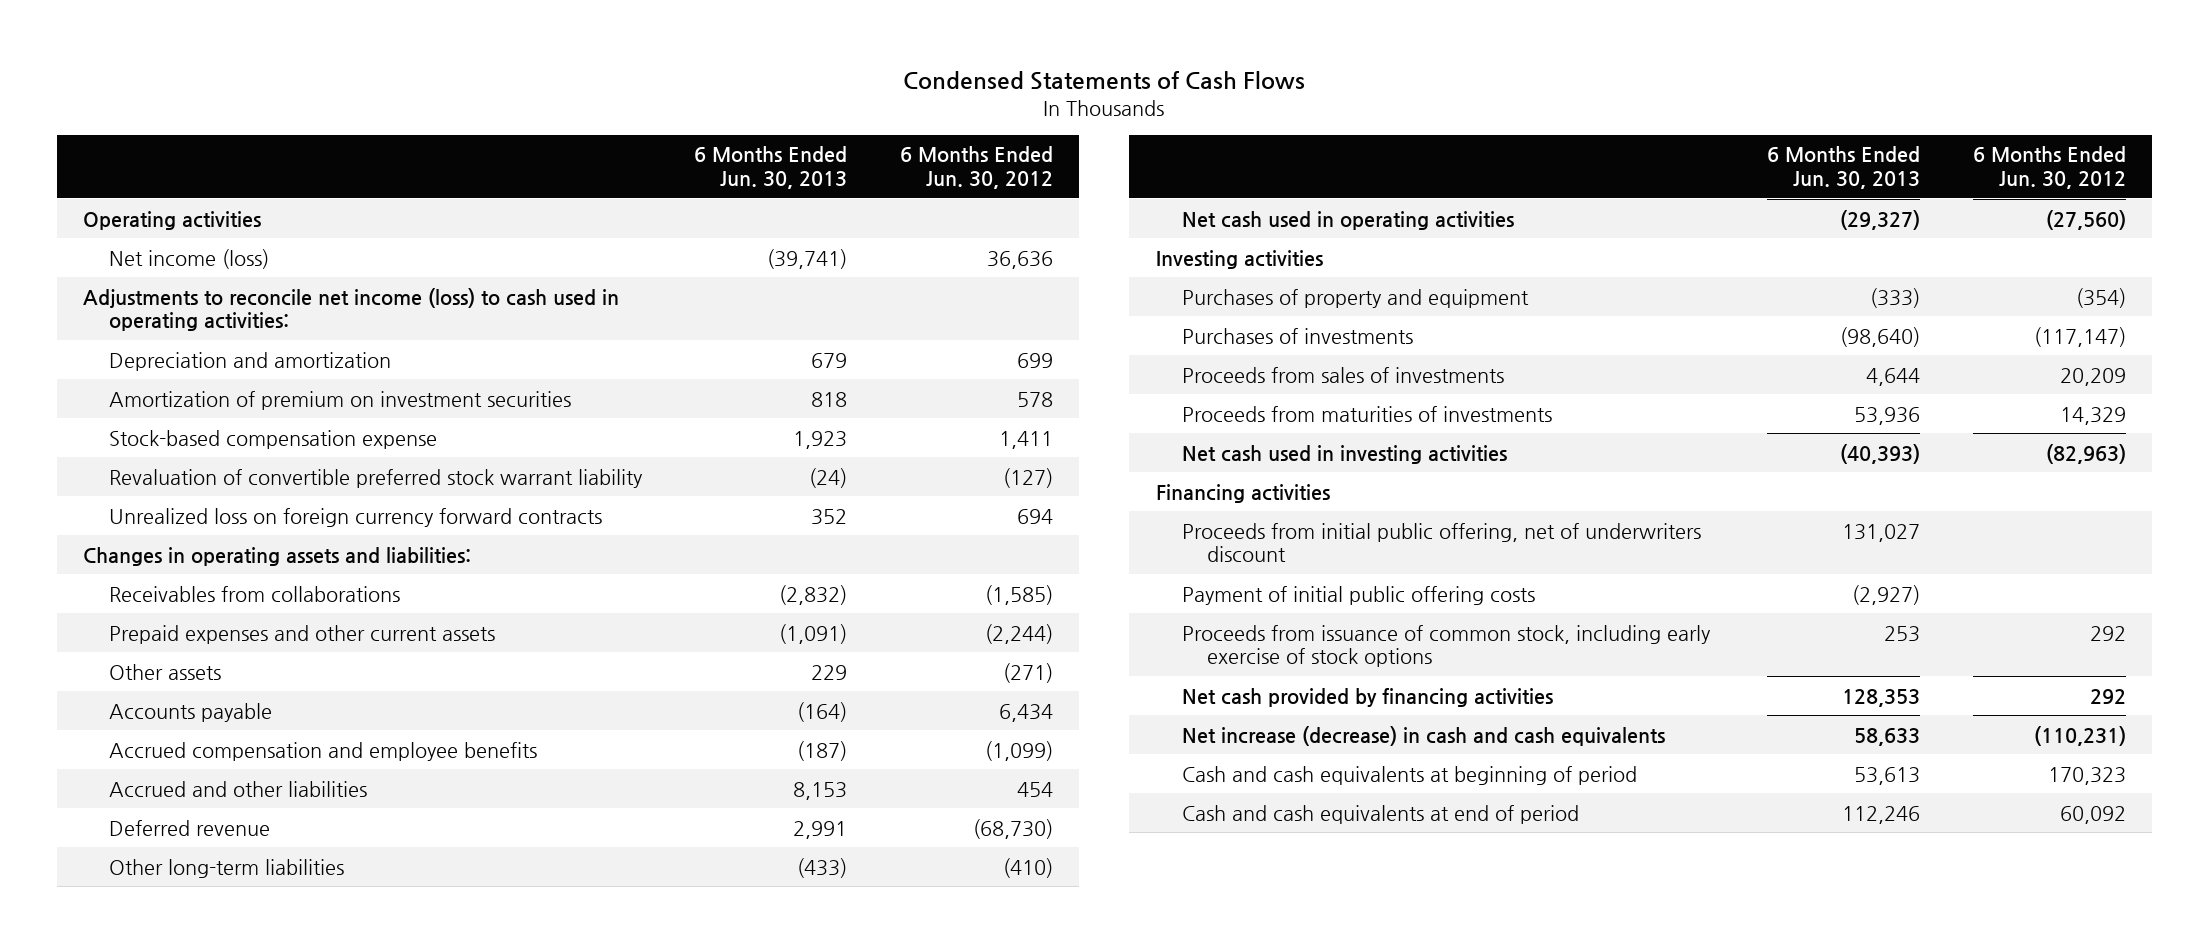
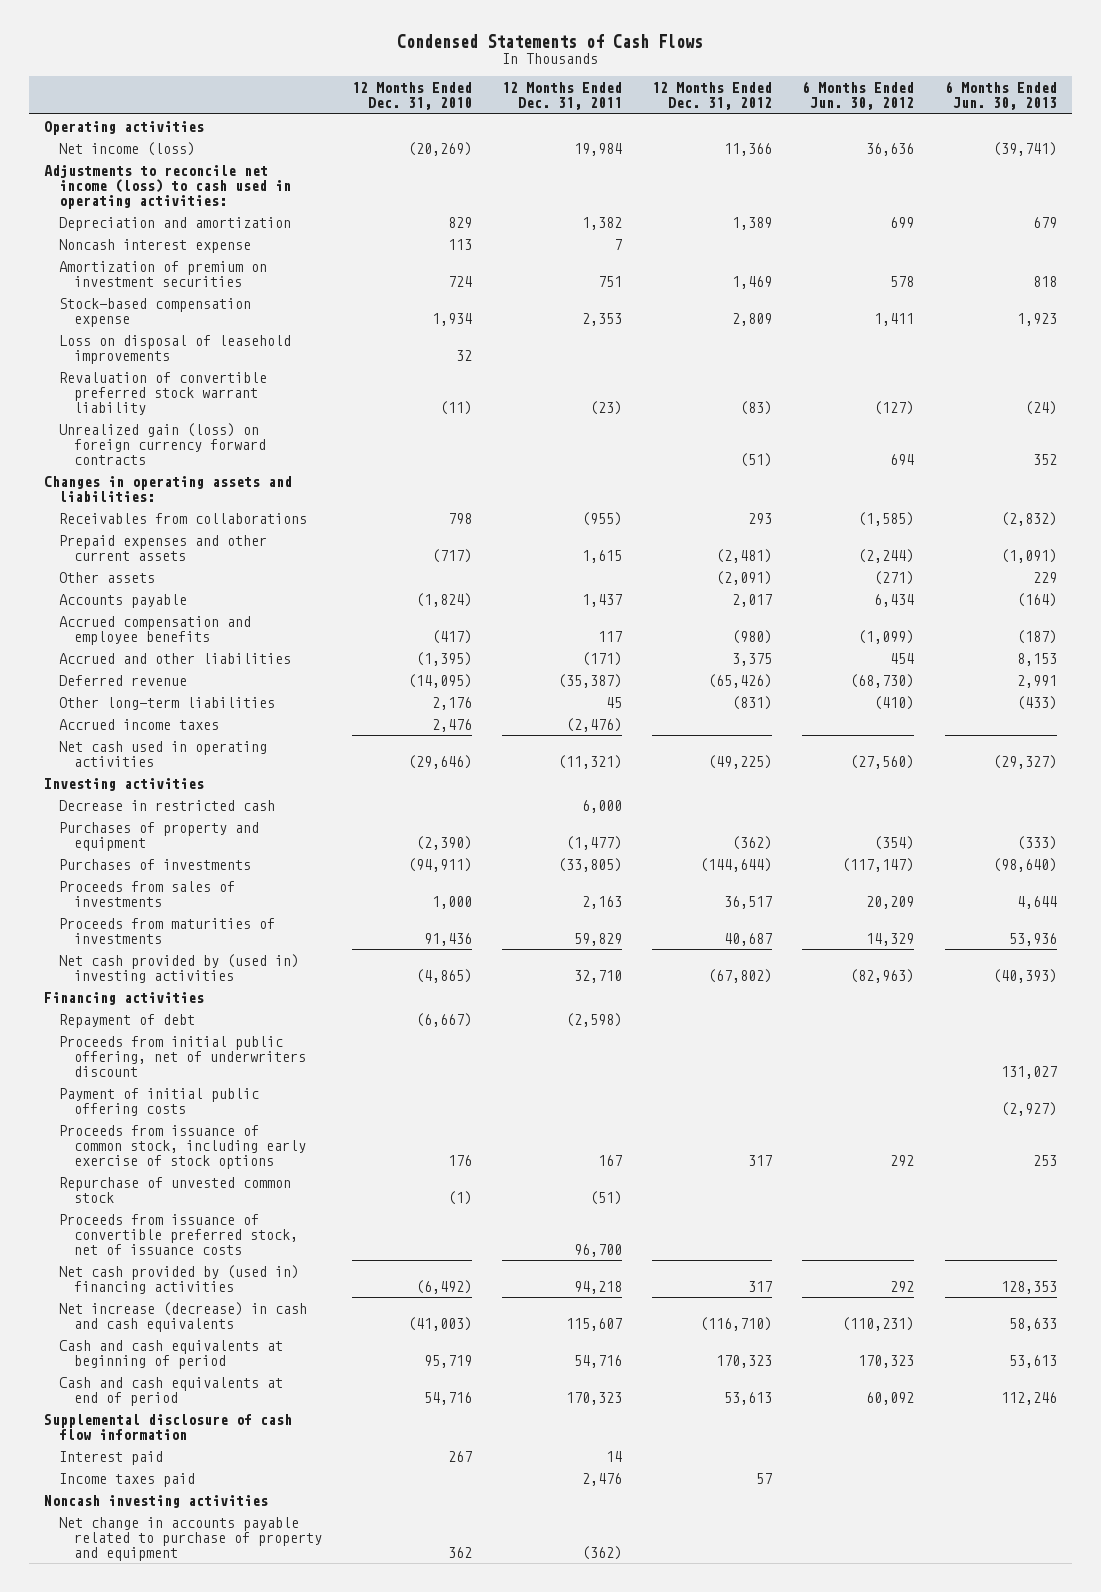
none -> [351,82,472,111] 12 Months Ended Dec. 31, 2010
none -> [502,82,623,111] 12 Months Ended Dec. 31, 2011
none -> [652,82,773,111] 12 Months Ended Dec. 31, 2012
none -> [58,238,251,253] Noncash interest expense
none -> [58,334,291,364] Loss on disposal of leasehold improvements
[108,507,602,527] Unrealized loss on foreign currency forward contracts -> [58,422,266,465] Unrealized gain (loss) on foreign currency forward contracts
none -> [58,718,219,730] Accrued income taxes
none -> [58,799,275,811] Decrease in restricted cash
[1181,444,1507,464] Net cash used in investing activities -> [58,953,299,983] Net cash provided by (used in) investing activities
none -> [58,1013,195,1028] Repayment of debt
none -> [58,1176,291,1203] Repurchase of unvested common stock
none -> [58,1213,298,1255] Proceeds from issuance of convertible preferred stock, net of issuance costs
[1181,687,1553,707] Net cash provided by financing activities -> [58,1264,299,1294] Net cash provided by (used in) financing activities
none -> [44,1413,293,1440] Supplemental disclosure of cash flow information
none -> [58,1450,163,1465] Interest paid
none -> [58,1472,195,1487] Income taxes paid
none -> [44,1494,269,1508] Noncash investing activities
none -> [58,1516,322,1561] Net change in accounts payable related to purchase of property and equipment

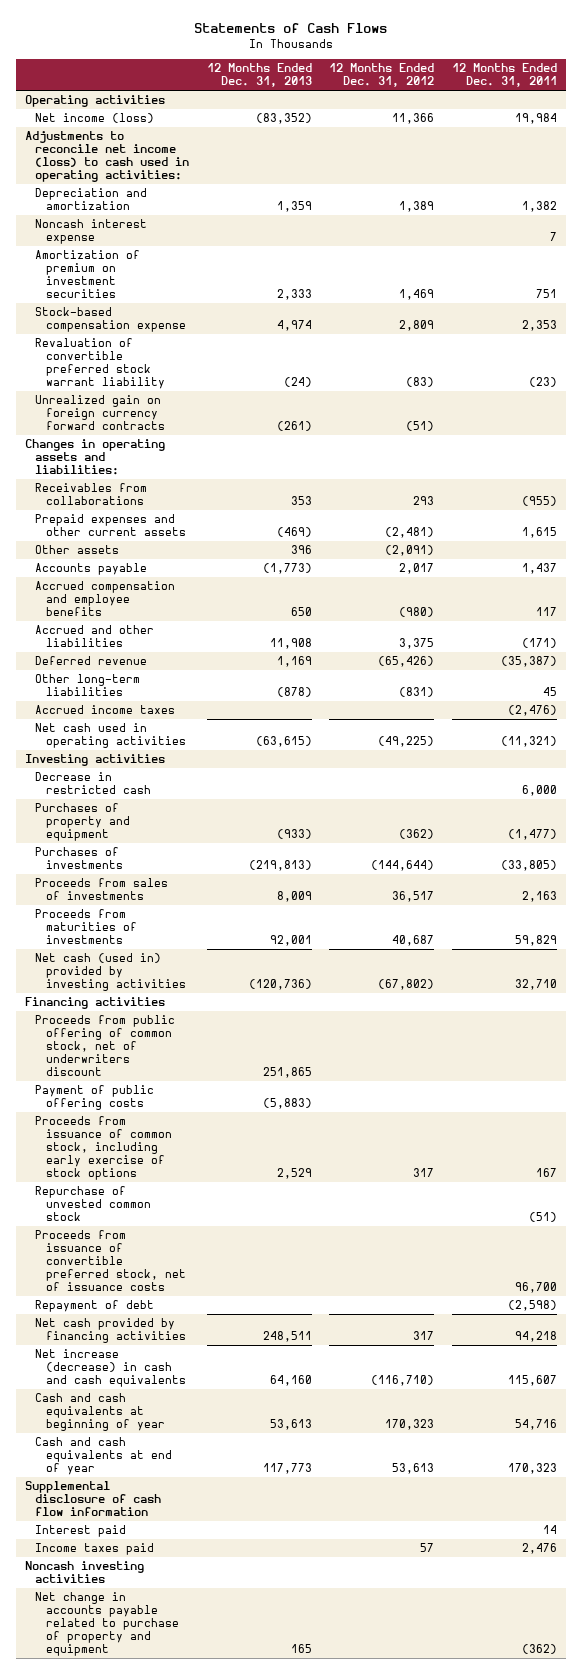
[397,33,704,48] Condensed Statements of Cash Flows -> [193,23,387,34] Statements of Cash Flows
[351,82,472,111] 12 Months Ended Dec. 31, 2010 -> none
[802,81,915,111] 6 Months Ended Jun. 30, 2012 -> none
[944,81,1057,111] 6 Months Ended Jun. 30, 2013 -> none
none -> [206,63,312,88] 12 Months Ended Dec. 31, 2013
[58,334,291,364] Loss on disposal of leasehold improvements -> none
[58,422,266,465] Unrealized gain (loss) on foreign currency forward contracts -> [35,395,165,431] Unrealized gain on foreign currency forward contracts
[58,953,299,983] Net cash provided by (used in) investing activities -> [35,953,186,992] Net cash (used in) provided by investing activities
[58,1035,306,1077] Proceeds from initial public offering, net of underwriters discount -> [35,1015,176,1077] Proceeds from public offering of common stock, net of underwriters discount
[58,1087,259,1116] Payment of initial public offering costs -> [35,1085,155,1111] Payment of public offering costs
[58,1013,195,1028] Repayment of debt -> [35,1300,155,1313] Repayment of debt
[58,1264,299,1294] Net cash provided by (used in) financing activities -> [35,1318,186,1344] Net cash provided by financing activities
[58,1339,283,1369] Cash and cash equivalents at beginning of period -> [35,1393,165,1432] Cash and cash equivalents at beginning of year
[58,1376,283,1406] Cash and cash equivalents at end of period -> [35,1437,172,1476] Cash and cash equivalents at end of year

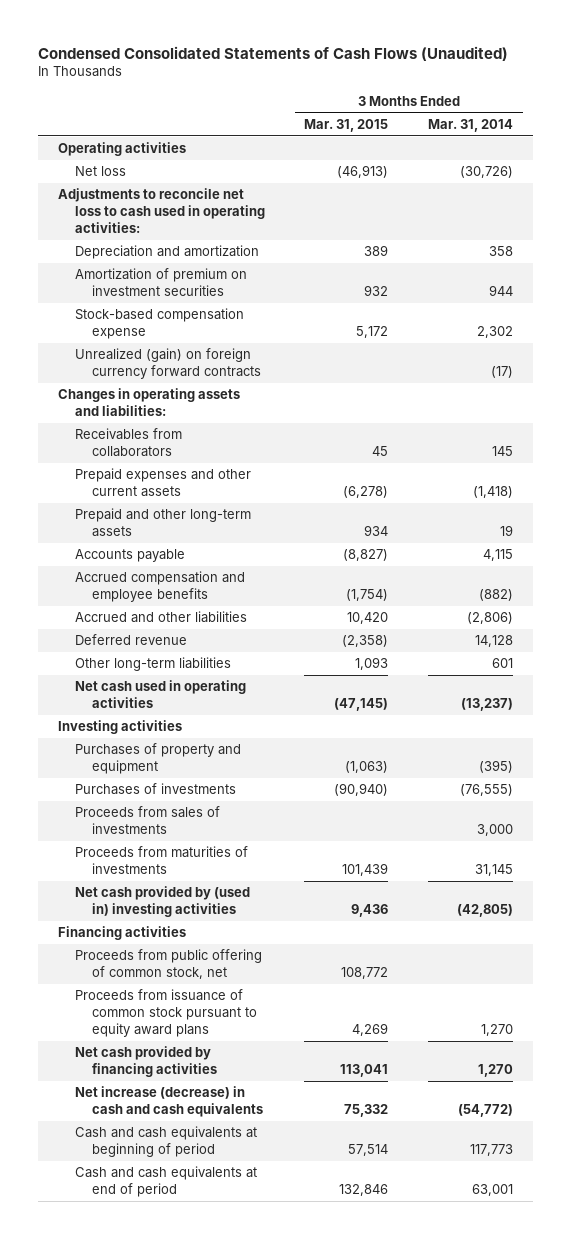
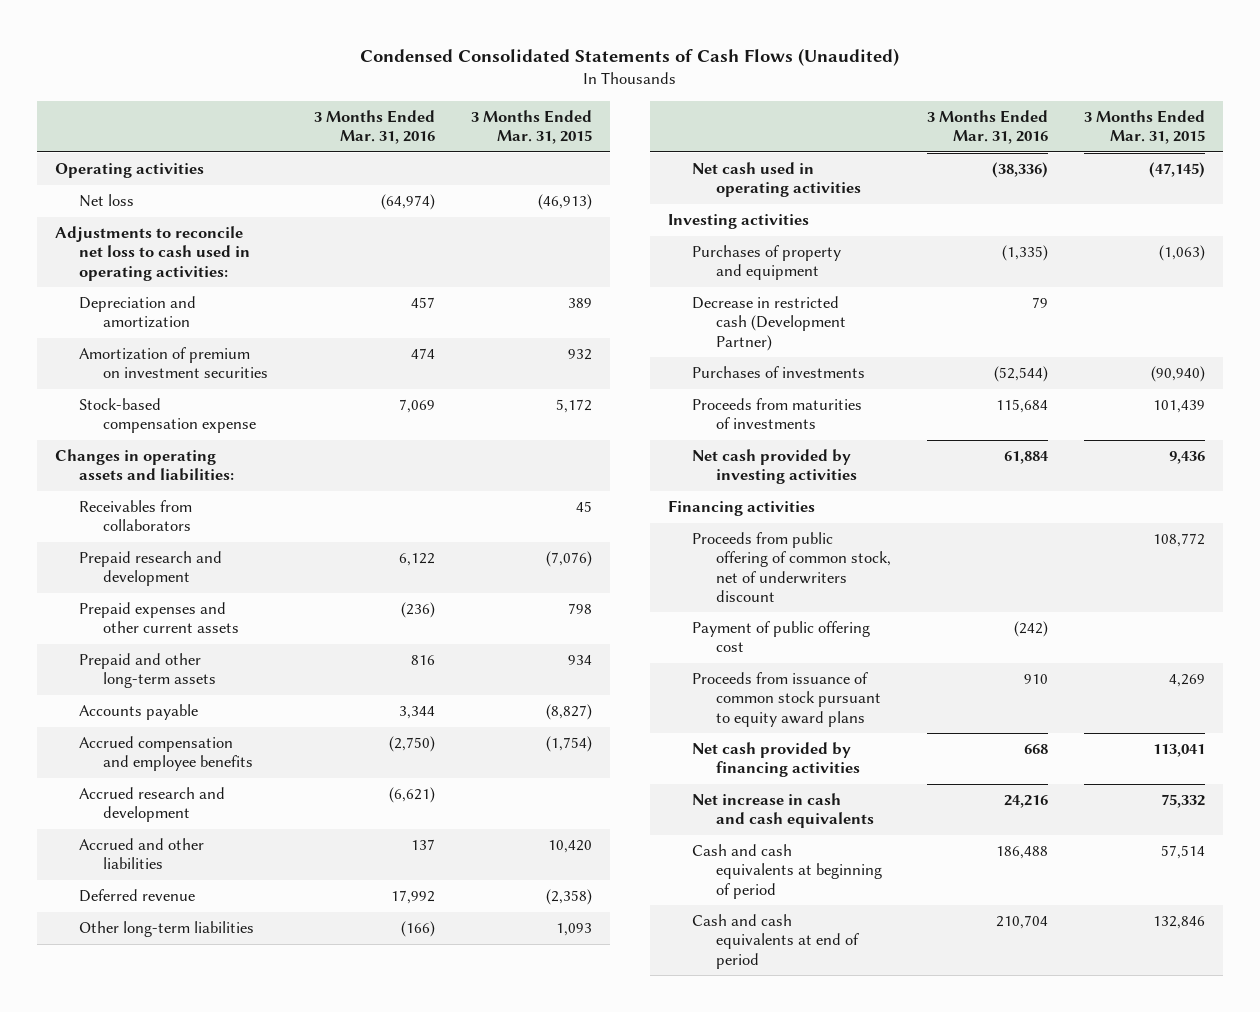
[427,119,513,133] Mar. 31, 2014 -> none
none -> [313,110,435,145] 3 Months Ended Mar. 31, 2016
[75,348,262,380] Unrealized (gain) on foreign currency forward contracts -> none
none -> [79,551,223,587] Prepaid research and development
[343,486,389,499] (6,278) -> [567,603,592,615] 798
none -> [79,787,226,823] Accrued research and development
none -> [692,296,847,351] Decrease in restricted cash (Development Partner)
[75,806,221,835] Proceeds from sales of investments -> none
[75,886,251,918] Net cash provided by (used in) investing activities -> [692,449,858,485] Net cash provided by investing activities
[75,949,263,980] Proceeds from public offering of common stock, net -> [692,532,892,602] Proceeds from public offering of common stock, net of underwriters discount
none -> [692,621,871,653] Payment of public offering cost
[75,1086,264,1118] Net increase (decrease) in cash and cash equivalents -> [692,793,875,829] Net increase in cash and cash equivalents

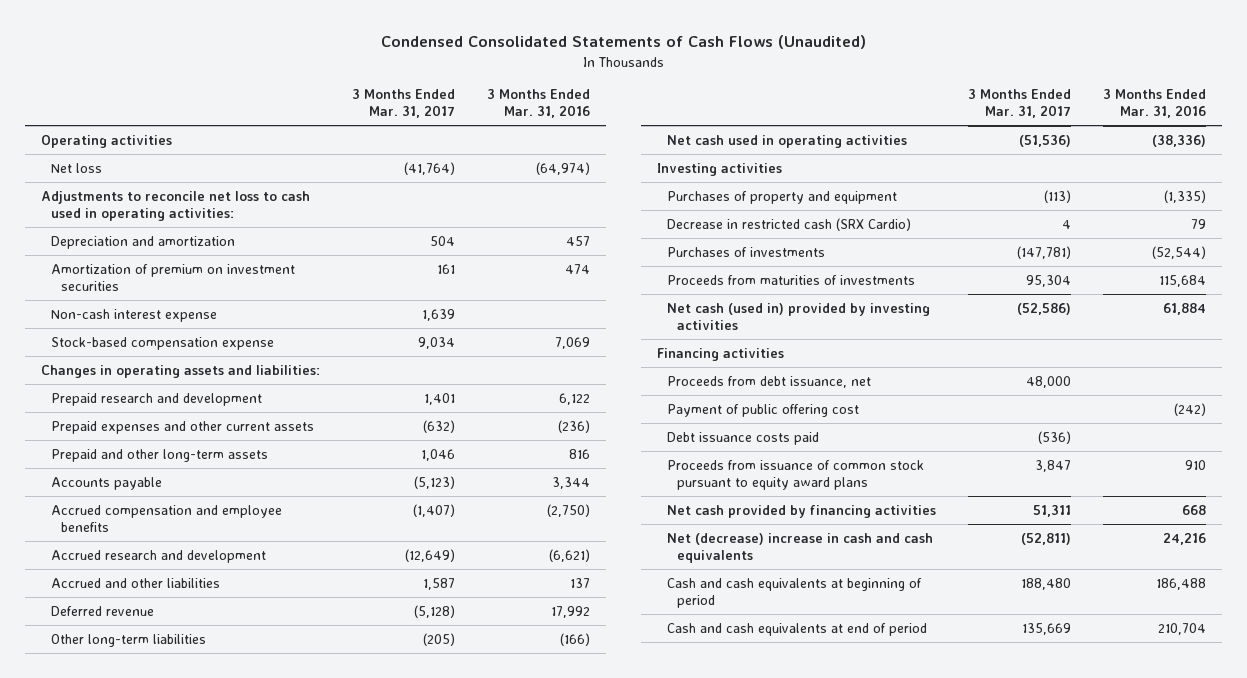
[470,110,592,145] 3 Months Ended Mar. 31, 2015 -> none
none -> [352,89,456,119] 3 Months Ended Mar. 31, 2017
none -> [51,308,218,322] Non-cash interest expense
[79,500,193,532] Receivables from collaborators -> none
[692,296,847,351] Decrease in restricted cash (Development Partner) -> [667,217,912,231] Decrease in restricted cash (SRX Cardio)
[692,449,858,485] Net cash provided by investing activities -> [667,302,931,330] Net cash (used in) provided by investing activities
[692,532,892,602] Proceeds from public offering of common stock, net of underwriters discount -> none
none -> [667,375,872,388] Proceeds from debt issuance, net
none -> [667,431,820,445] Debt issuance costs paid
[692,793,875,829] Net increase in cash and cash equivalents -> [667,532,934,563] Net (decrease) increase in cash and cash equivalents

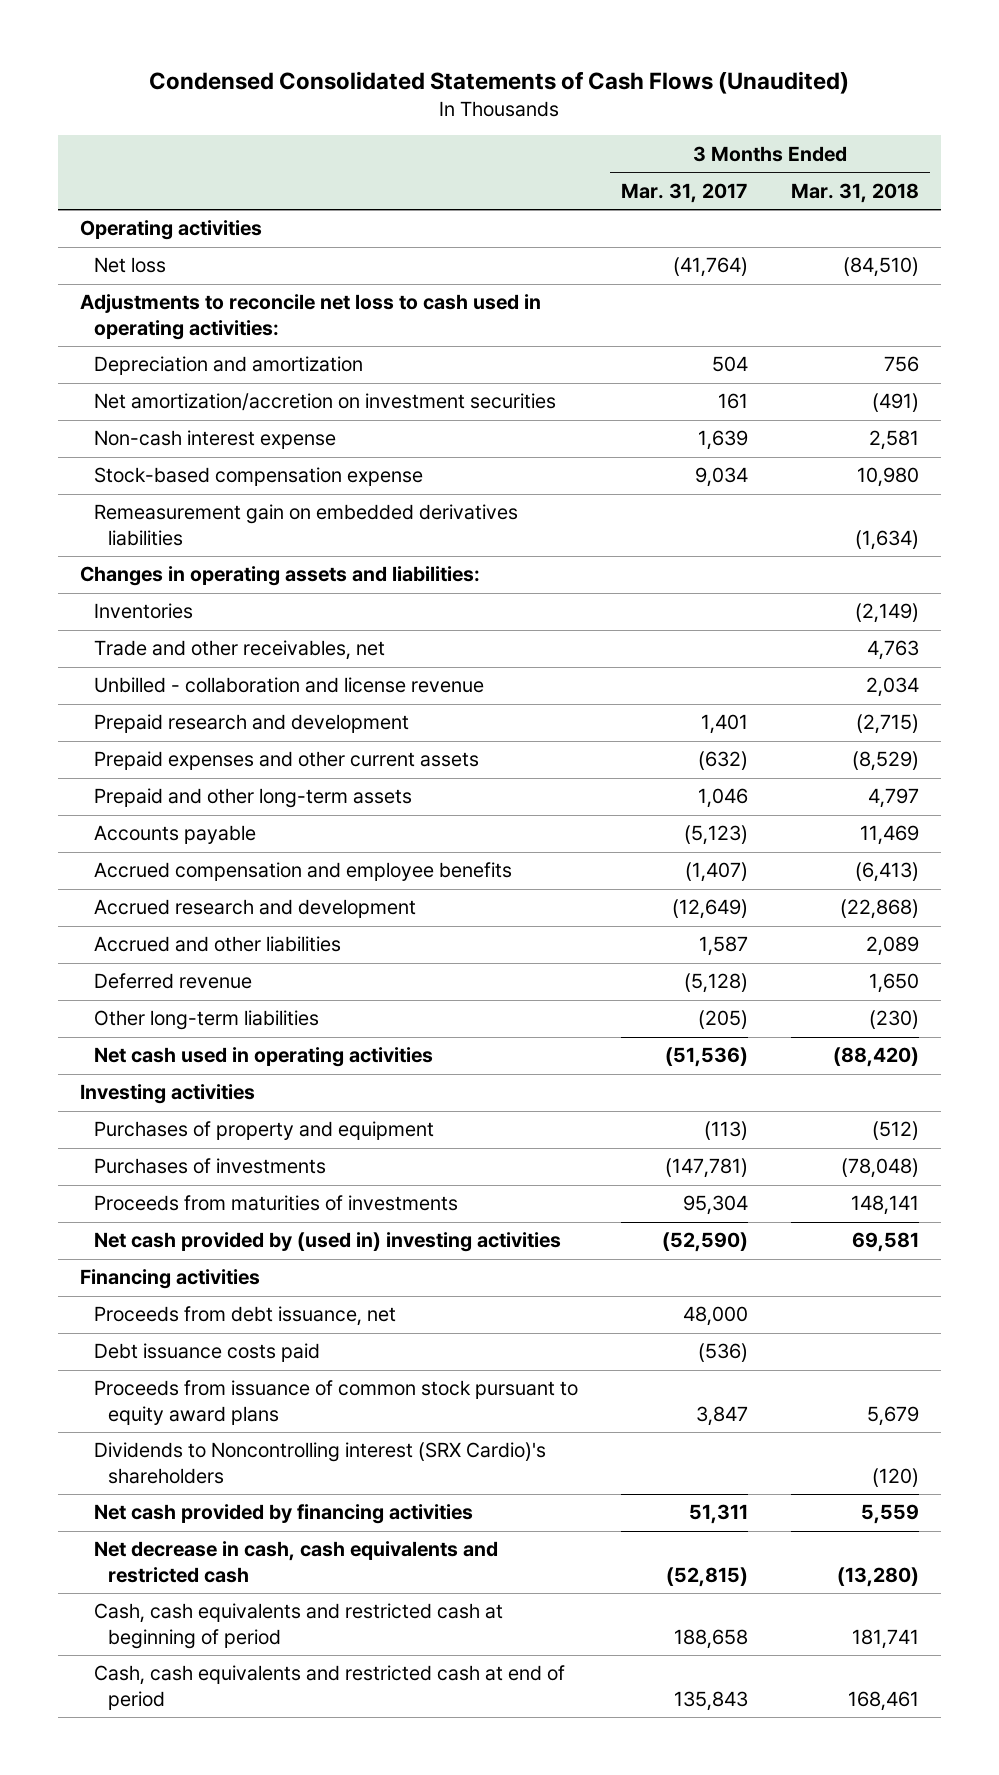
[486,89,590,119] 3 Months Ended Mar. 31, 2016 -> none
none -> [791,182,920,203] Mar. 31, 2018
[51,263,296,291] Amortization of premium on investment securities -> [94,393,557,412] Net amortization/accretion on investment securities
none -> [94,504,519,546] Remeasurement gain on embedded derivatives liabilities
none -> [94,603,194,620] Inventories
none -> [94,640,386,661] Trade and other receivables, net
none -> [94,677,485,694] Unbilled - collaboration and license revenue
[667,217,912,231] Decrease in restricted cash (SRX Cardio) -> none
[667,302,931,330] Net cash (used in) provided by investing activities -> [94,1232,562,1253] Net cash provided by (used in) investing activities
[1016,302,1071,315] (52,586) -> [662,1232,749,1253] (52,590)
[667,403,860,417] Payment of public offering cost -> none
none -> [94,1442,547,1484] Dividends to Noncontrolling interest (SRX Cardio)'s shareholders
[667,532,934,563] Net (decrease) increase in cash and cash equivalents -> [94,1541,499,1583] Net decrease in cash, cash equivalents and restricted cash
[1020,532,1071,545] (52,811) -> [666,1566,749,1587] (52,815)
[667,577,923,608] Cash and cash equivalents at beginning of period -> [94,1603,504,1649] Cash, cash equivalents and restricted cash at beginning of period
[1020,577,1071,590] 188,480 -> [674,1628,749,1649] 188,658
[667,622,928,636] Cash and cash equivalents at end of period -> [94,1665,566,1710] Cash, cash equivalents and restricted cash at end of period
[1021,622,1071,635] 135,669 -> [674,1690,749,1711] 135,843

